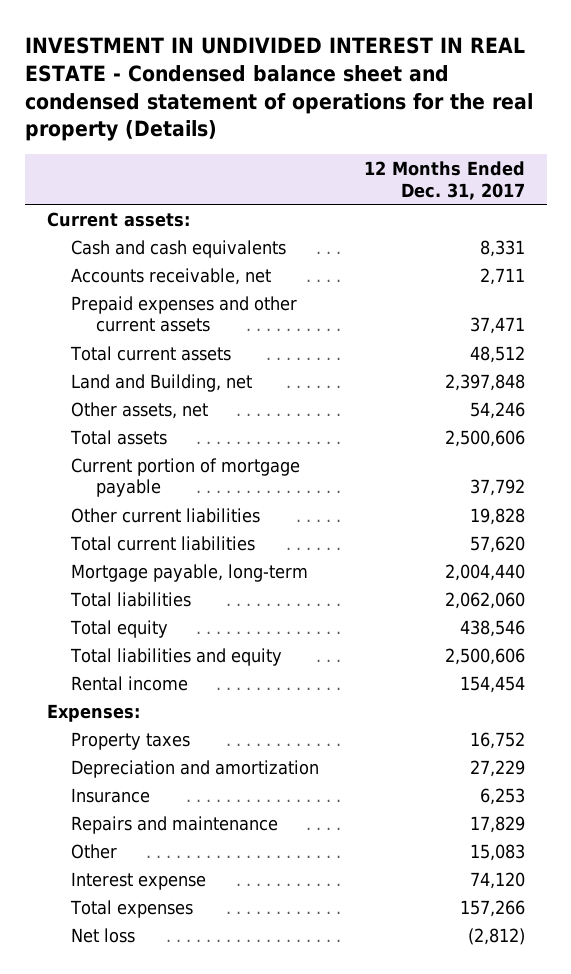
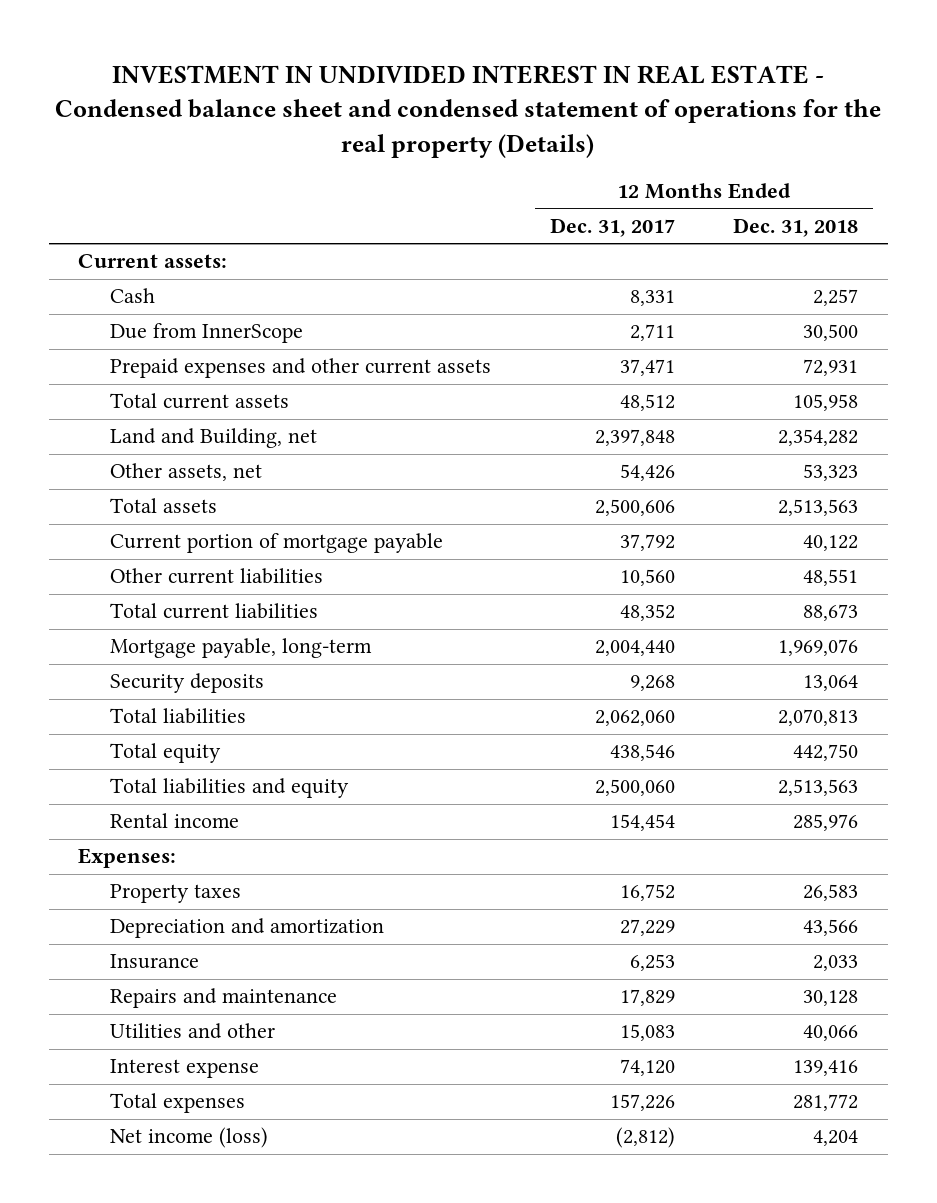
none -> [733,217,859,237] Dec. 31, 2018
[71,239,287,258] Cash and cash equivalents -> [110,288,156,304] Cash
[71,267,272,285] Accounts receivable, net -> [110,323,304,344] Due from InnerScope
[469,401,525,419] 54,246 -> [619,464,675,482] 54,426
[469,507,525,525] 19,828 -> [619,569,675,587] 10,560
[469,535,525,553] 57,620 -> [619,604,675,622] 48,352
none -> [110,673,265,694] Security deposits
[444,647,525,665] 2,500,606 -> [594,779,675,797] 2,500,060
[71,843,118,859] Other -> [110,1023,276,1040] Utilities and other
[459,899,525,917] 157,266 -> [609,1094,675,1112] 157,226
[71,927,136,943] Net loss -> [110,1127,269,1149] Net income (loss)

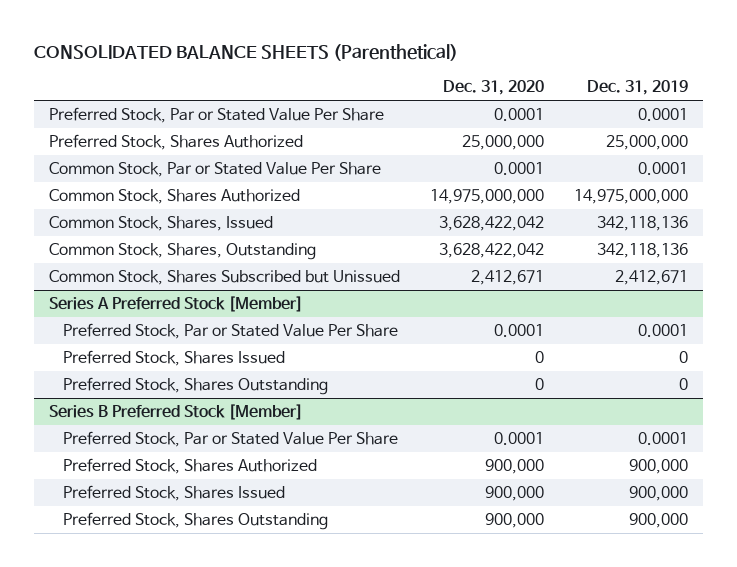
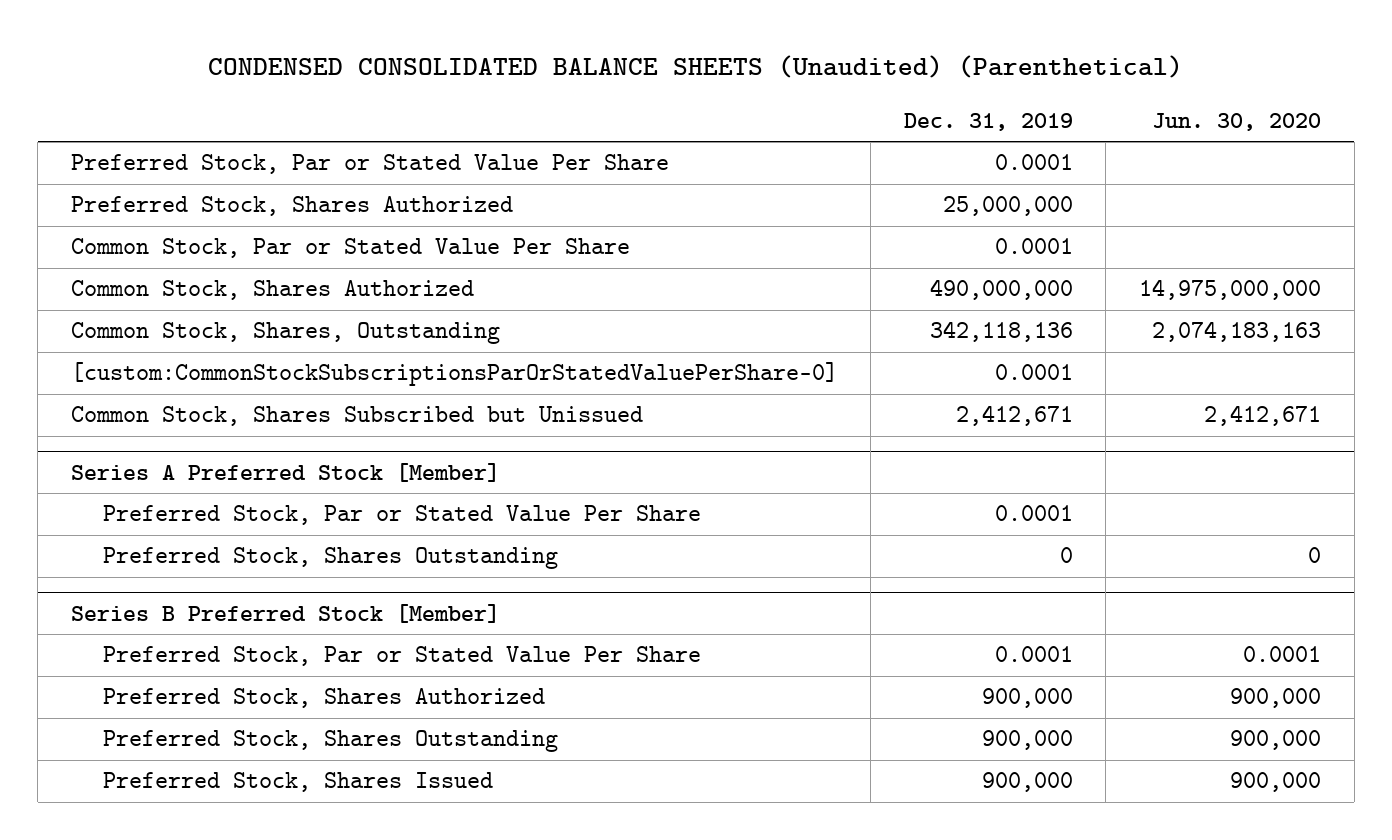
[33,43,458,61] CONSOLIDATED BALANCE SHEETS (Parenthetical) -> [207,55,1183,79] CONDENSED CONSOLIDATED BALANCE SHEETS (Unaudited) (Parenthetical)
[442,80,544,96] Dec. 31, 2020 -> none
none -> [1152,112,1322,131] Jun. 30, 2020
[48,216,273,232] Common Stock, Shares, Issued -> none
[574,189,689,205] 14,975,000,000 -> [929,279,1073,301] 490,000,000
none -> [70,362,838,387] [custom:CommonStockSubscriptionsParOrStatedValuePerShare-0]
[62,350,285,367] Preferred Stock, Shares Issued -> none
[62,485,285,502] Preferred Stock, Shares Issued -> [103,772,494,793] Preferred Stock, Shares Issued

